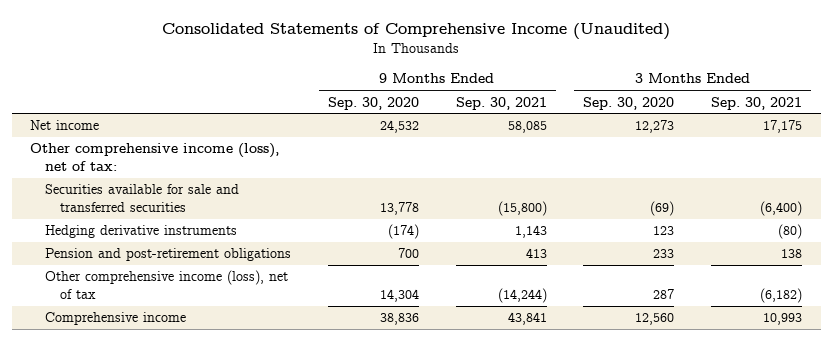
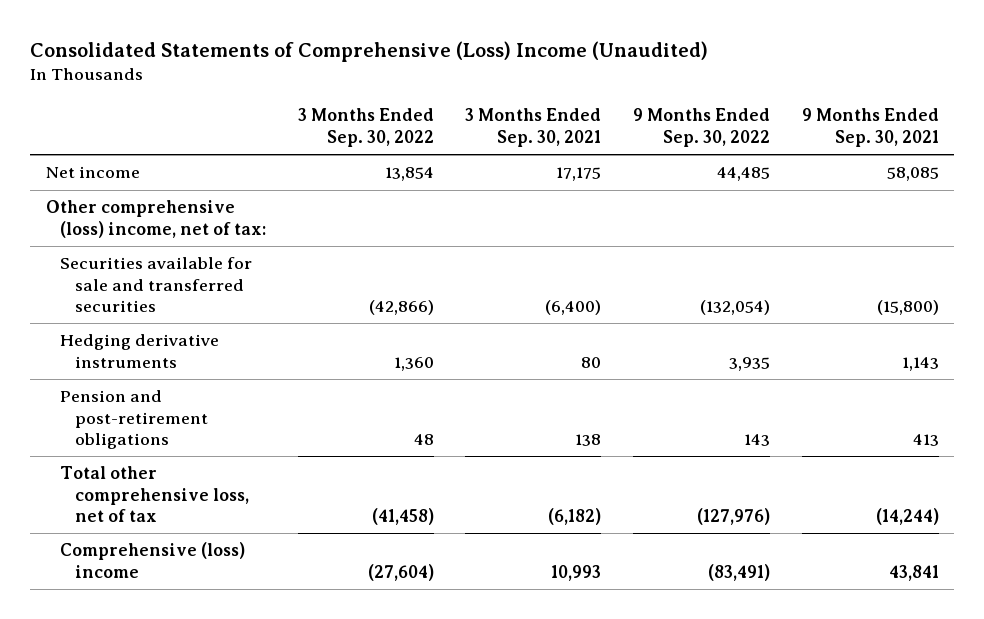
[162,22,671,40] Consolidated Statements of Comprehensive Income (Unaudited) -> [29,40,708,62] Consolidated Statements of Comprehensive (Loss) Income (Unaudited)
[327,96,419,110] Sep. 30, 2020 -> none
[583,96,675,110] Sep. 30, 2020 -> none
none -> [297,108,434,147] 3 Months Ended Sep. 30, 2022
none -> [632,108,770,147] 9 Months Ended Sep. 30, 2022
[30,143,280,172] Other comprehensive income (loss), net of tax: -> [45,200,267,238] Other comprehensive (loss) income, net of tax:
[778,224,803,240] (80) -> [581,356,602,368] 80
[45,270,289,300] Other comprehensive income (loss), net of tax -> [60,466,249,523] Total other comprehensive loss, net of tax
[45,312,187,326] Comprehensive income -> [60,542,246,578] Comprehensive (loss) income

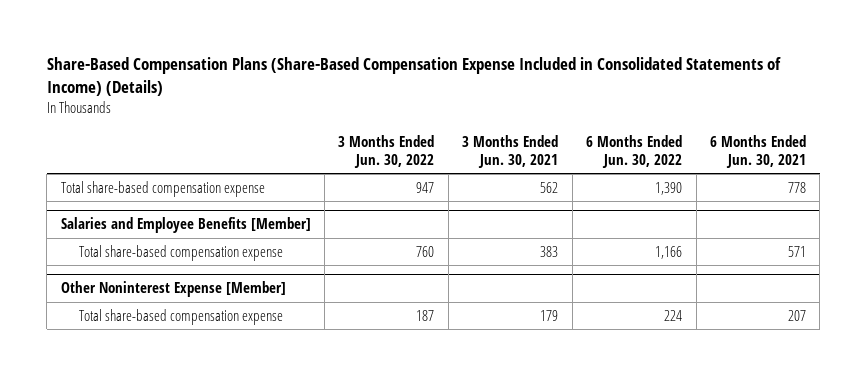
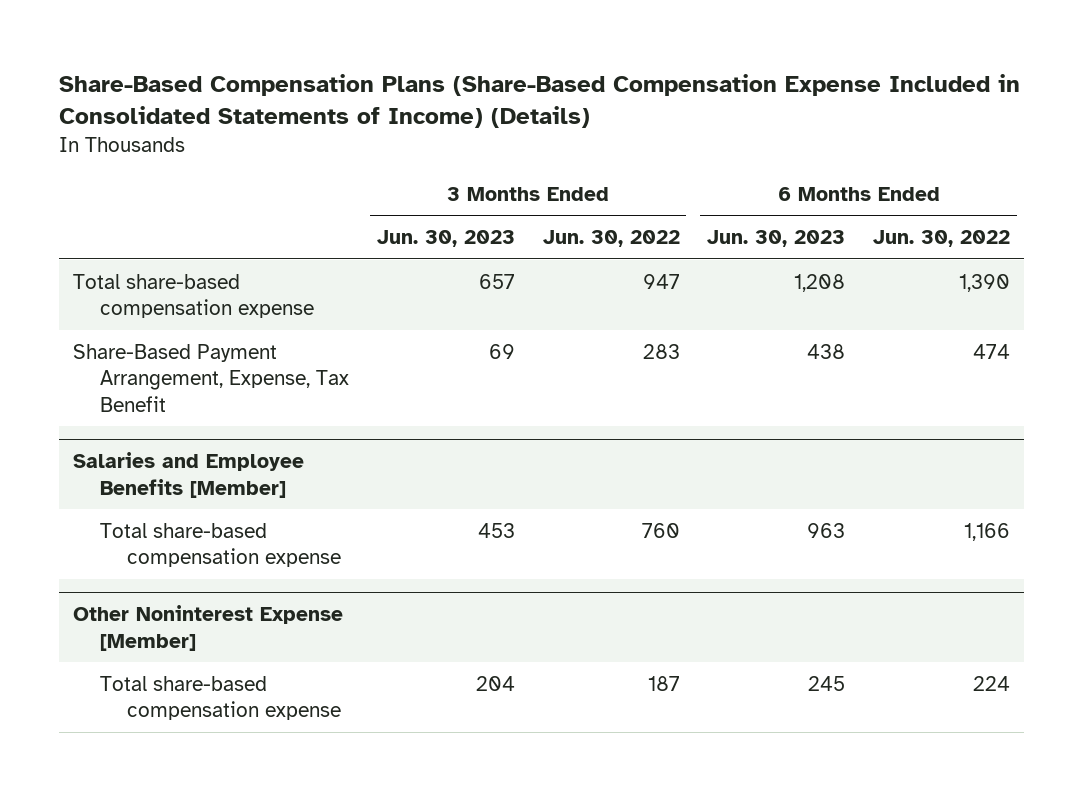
[462,134,559,168] 3 Months Ended Jun. 30, 2021 -> none
[710,134,807,168] 6 Months Ended Jun. 30, 2021 -> none
none -> [376,230,515,248] Jun. 30, 2023
none -> [707,230,846,248] Jun. 30, 2023
none -> [73,343,350,413] Share-Based Payment Arrangement, Expense, Tax Benefit

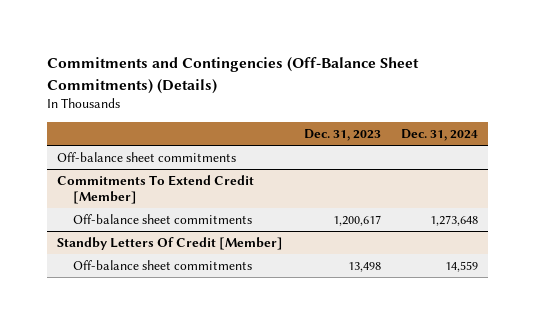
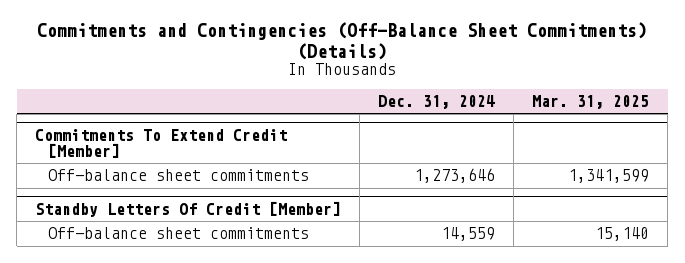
[303,129,381,142] Dec. 31, 2023 -> none
none -> [532,95,650,110] Mar. 31, 2025
[57,152,237,163] Off-balance sheet commitments -> none
[430,215,479,227] 1,273,648 -> [414,168,496,184] 1,273,646

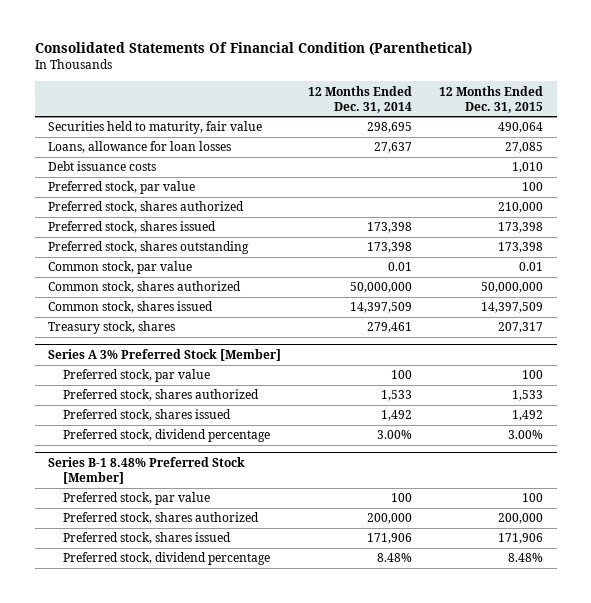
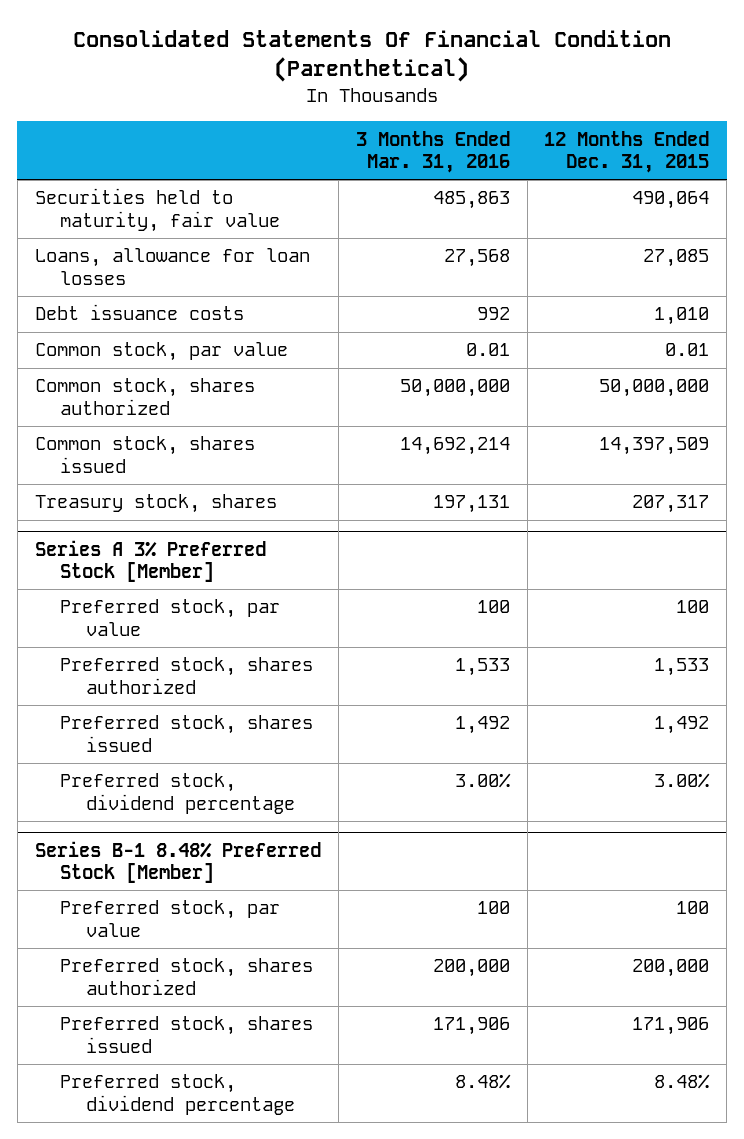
[308,85,413,113] 12 Months Ended Dec. 31, 2014 -> none
none -> [355,130,510,173] 3 Months Ended Mar. 31, 2016
[48,181,196,195] Preferred stock, par value -> none
[48,201,245,214] Preferred stock, shares authorized -> none
[48,221,217,234] Preferred stock, shares issued -> none
[48,241,250,255] Preferred stock, shares outstanding -> none

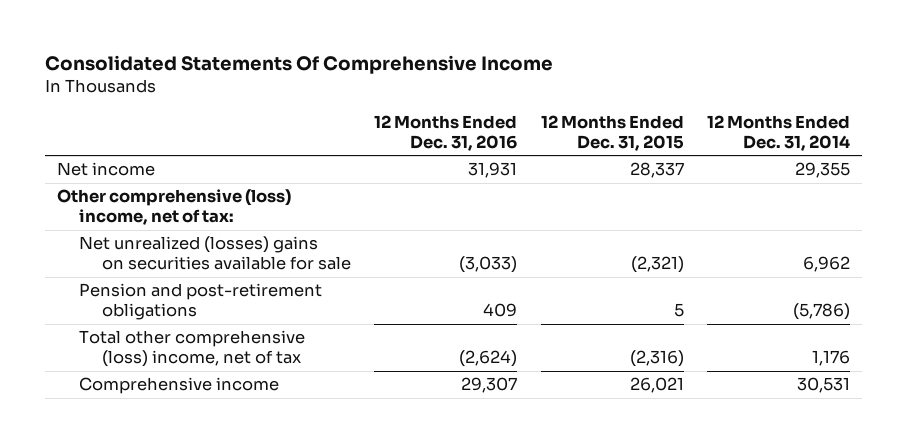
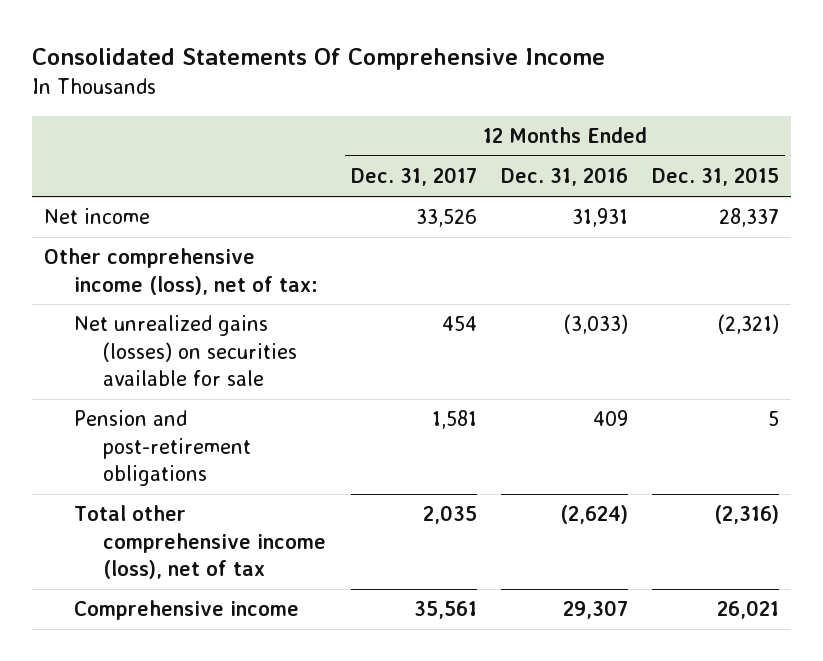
[707,114,851,151] 12 Months Ended Dec. 31, 2014 -> none
none -> [350,167,477,187] Dec. 31, 2017
[56,189,291,226] Other comprehensive (loss) income, net of tax: -> [43,248,318,295] Other comprehensive income (loss), net of tax:
[79,236,352,271] Net unrealized (losses) gains on securities available for sale -> [73,315,298,386] Net unrealized gains (losses) on securities available for sale
[79,330,306,368] Total other comprehensive (loss) income, net of tax -> [73,505,327,579] Total other comprehensive income (loss), net of tax

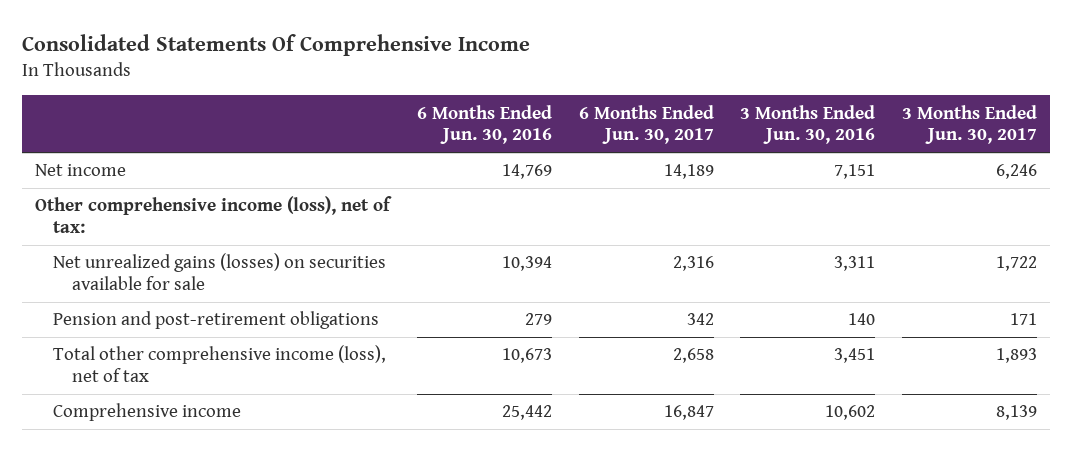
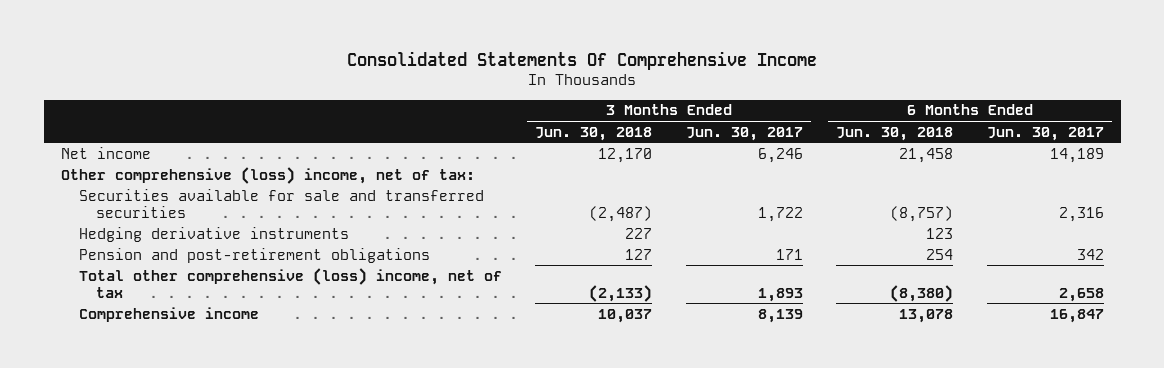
[416,104,552,145] 6 Months Ended Jun. 30, 2016 -> none
[740,104,876,145] 3 Months Ended Jun. 30, 2016 -> none
none -> [535,126,653,141] Jun. 30, 2018
none -> [836,126,954,141] Jun. 30, 2018
[35,196,393,234] Other comprehensive income (loss), net of tax: -> [60,166,475,184] Other comprehensive (loss) income, net of tax:
[53,253,387,291] Net unrealized gains (losses) on securities available for sale -> [78,188,484,218] Securities available for sale and transferred securities
none -> [78,226,349,242] Hedging derivative instruments
[53,345,387,383] Total other comprehensive income (loss), net of tax -> [78,267,502,298] Total other comprehensive (loss) income, net of tax

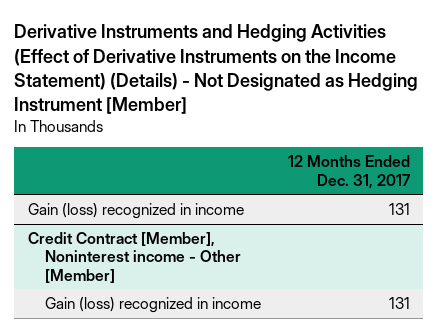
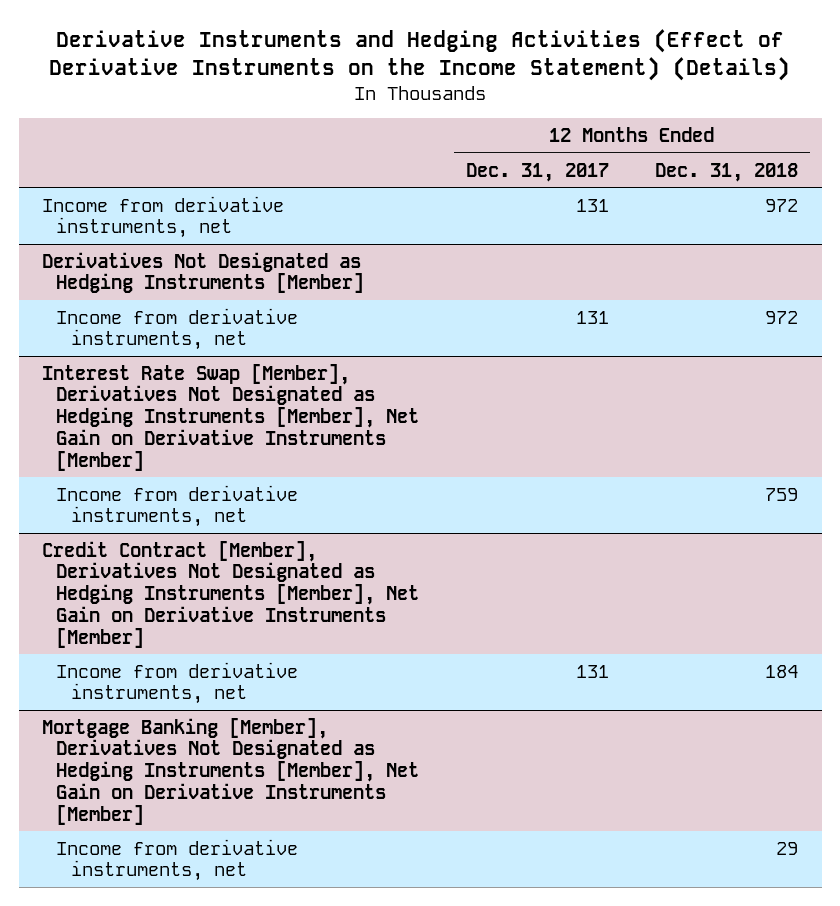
[14,24,419,114] Derivative Instruments and Hedging Activities (Effect of Derivative Instruments on the Income Statement) (Details) - Not Designated as Hedging Instrument [Member] -> [49,29,791,82] Derivative Instruments and Hedging Activities (Effect of Derivative Instruments on the Income Statement) (Details)
none -> [655,162,799,182] Dec. 31, 2018
[27,231,241,283] Credit Contract [Member], Noninterest income - Other [Member] -> none
[27,202,244,219] Gain (loss) recognized in income -> [41,195,284,239] Income from derivative instruments, net
none -> [41,251,365,294] Derivatives Not Designated as Hedging Instruments [Member]
[44,296,261,313] Gain (loss) recognized in income -> [56,307,299,351] Income from derivative instruments, net
none -> [41,363,420,471] Interest Rate Swap [Member], Derivatives Not Designated as Hedging Instruments [Member], Net Gain on Derivative Instruments [Member]
none -> [56,484,299,528] Income from derivative instruments, net
none -> [41,540,420,648] Credit Contract [Member], Derivatives Not Designated as Hedging Instruments [Member], Net Gain on Derivative Instruments [Member]
none -> [56,661,299,705] Income from derivative instruments, net
none -> [41,717,420,825] Mortgage Banking [Member], Derivatives Not Designated as Hedging Instruments [Member], Net Gain on Derivative Instruments [Member]
none -> [56,838,299,882] Income from derivative instruments, net

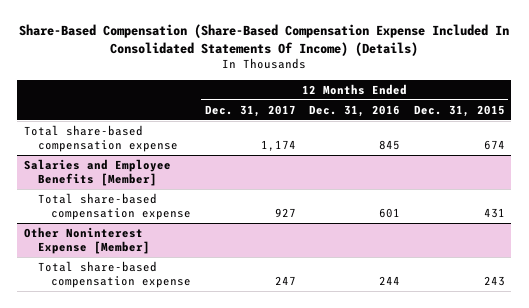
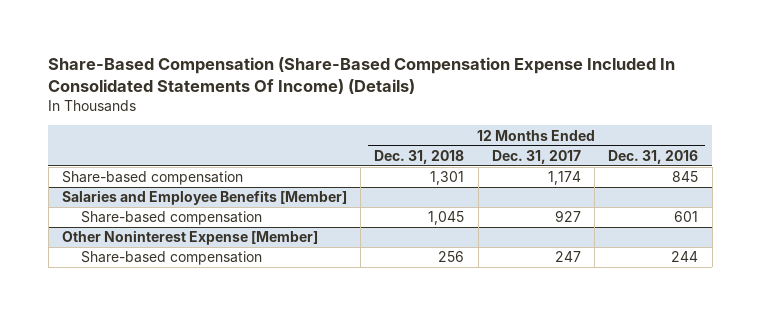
[413,104,505,117] Dec. 31, 2015 -> none
none -> [374,149,465,164] Dec. 31, 2018
[24,124,178,153] Total share-based compensation expense -> [62,171,244,186] Share-based compensation
[37,192,192,221] Total share-based compensation expense -> [80,211,262,226] Share-based compensation
[37,260,192,289] Total share-based compensation expense -> [80,251,262,266] Share-based compensation

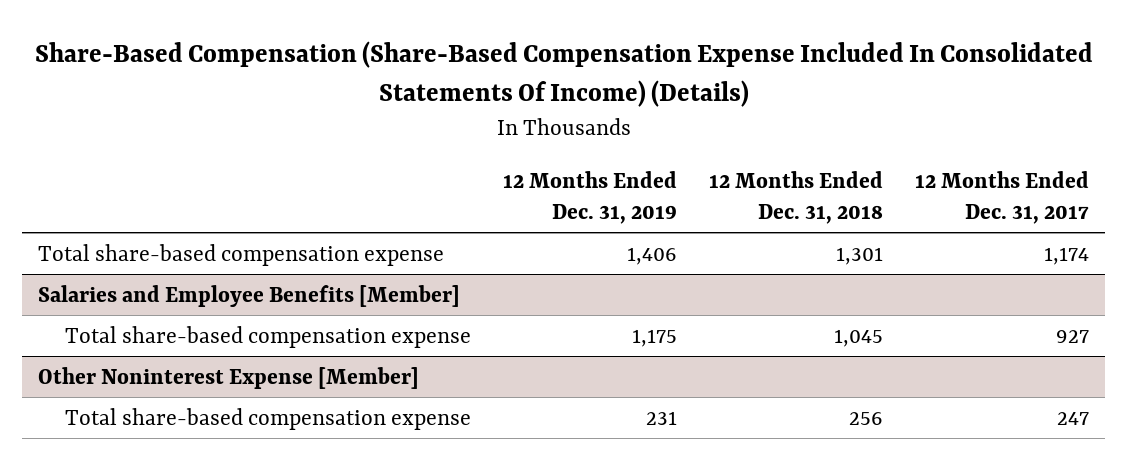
[608,149,699,164] Dec. 31, 2016 -> none
none -> [503,170,678,225] 12 Months Ended Dec. 31, 2019
[62,171,244,186] Share-based compensation -> [38,243,445,266] Total share-based compensation expense
[80,211,262,226] Share-based compensation -> [65,325,472,348] Total share-based compensation expense
[80,251,262,266] Share-based compensation -> [65,407,472,430] Total share-based compensation expense

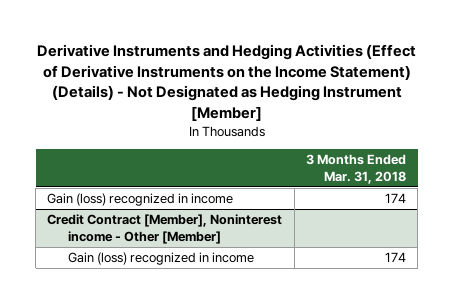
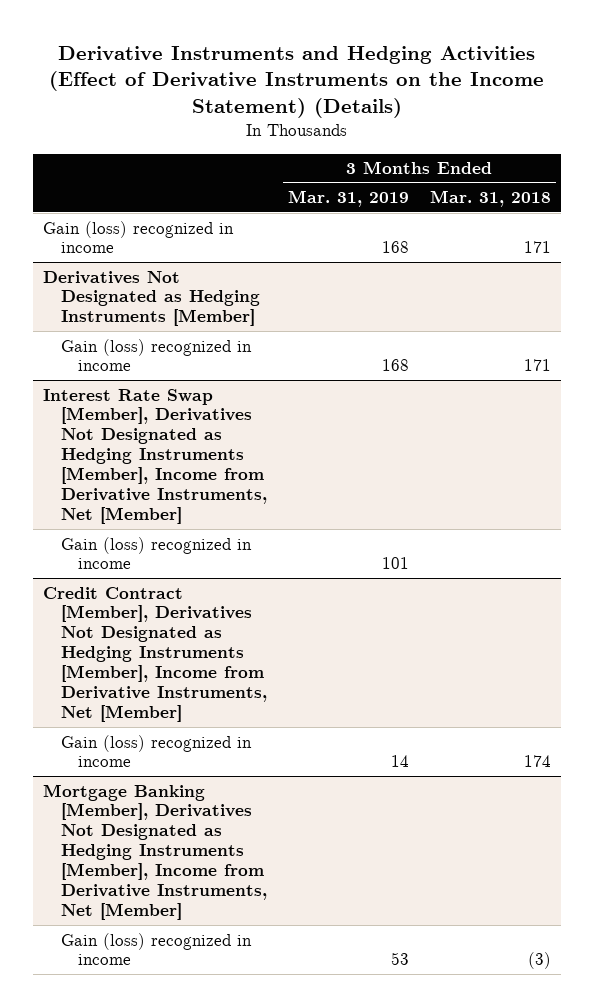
[36,44,416,121] Derivative Instruments and Hedging Activities (Effect of Derivative Instruments on the Income Statement) (Details) - Not Designated as Hedging Instrument [Member] -> [49,45,545,119] Derivative Instruments and Hedging Activities (Effect of Derivative Instruments on the Income Statement) (Details)
none -> [287,190,409,208] Mar. 31, 2019
[47,214,283,244] Credit Contract [Member], Noninterest income - Other [Member] -> none
[385,193,407,204] 174 -> [523,241,551,254] 171
none -> [43,270,260,327] Derivatives Not Designated as Hedging Instruments [Member]
none -> [60,338,252,372] Gain (loss) recognized in income
none -> [43,388,267,525] Interest Rate Swap [Member], Derivatives Not Designated as Hedging Instruments [Member], Income from Derivative Instruments, Net [Member]
none -> [60,536,252,570] Gain (loss) recognized in income
none -> [43,586,267,723] Credit Contract [Member], Derivatives Not Designated as Hedging Instruments [Member], Income from Derivative Instruments, Net [Member]
none -> [43,783,267,921] Mortgage Banking [Member], Derivatives Not Designated as Hedging Instruments [Member], Income from Derivative Instruments, Net [Member]
none -> [60,932,252,966] Gain (loss) recognized in income

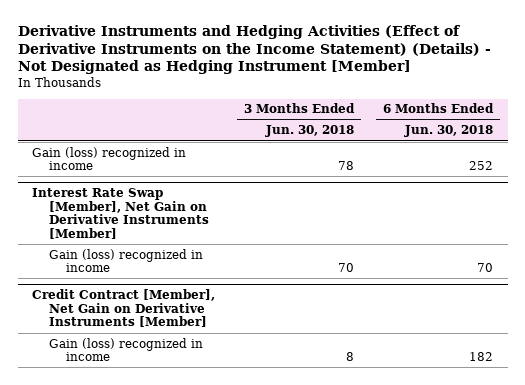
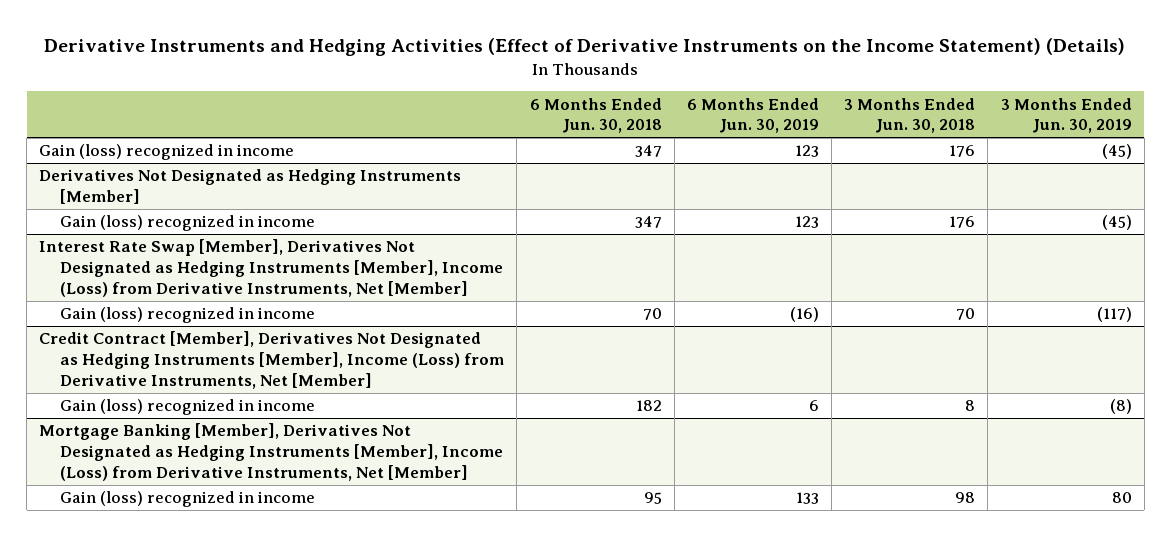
[17,24,491,75] Derivative Instruments and Hedging Activities (Effect of Derivative Instruments on the Income Statement) (Details) - Not Designated as Hedging Instrument [Member] -> [44,38,1126,57] Derivative Instruments and Hedging Activities (Effect of Derivative Instruments on the Income Statement) (Details)
none -> [686,97,819,134] 6 Months Ended Jun. 30, 2019
none -> [1000,97,1132,134] 3 Months Ended Jun. 30, 2019
[32,188,210,239] Interest Rate Swap [Member], Net Gain on Derivative Instruments [Member] -> none
[338,161,355,171] 78 -> [949,145,976,158] 176
[469,161,494,171] 252 -> [634,145,662,158] 347
none -> [39,169,462,205] Derivatives Not Designated as Hedging Instruments [Member]
none -> [60,215,316,232] Gain (loss) recognized in income
none -> [39,239,504,297] Interest Rate Swap [Member], Derivatives Not Designated as Hedging Instruments [Member], Income (Loss) from Derivative Instruments, Net [Member]
[32,289,216,328] Credit Contract [Member], Net Gain on Derivative Instruments [Member] -> none
none -> [39,331,505,389] Credit Contract [Member], Derivatives Not Designated as Hedging Instruments [Member], Income (Loss) from Derivative Instruments, Net [Member]
none -> [39,423,504,481] Mortgage Banking [Member], Derivatives Not Designated as Hedging Instruments [Member], Income (Loss) from Derivative Instruments, Net [Member]
none -> [60,491,316,508] Gain (loss) recognized in income

